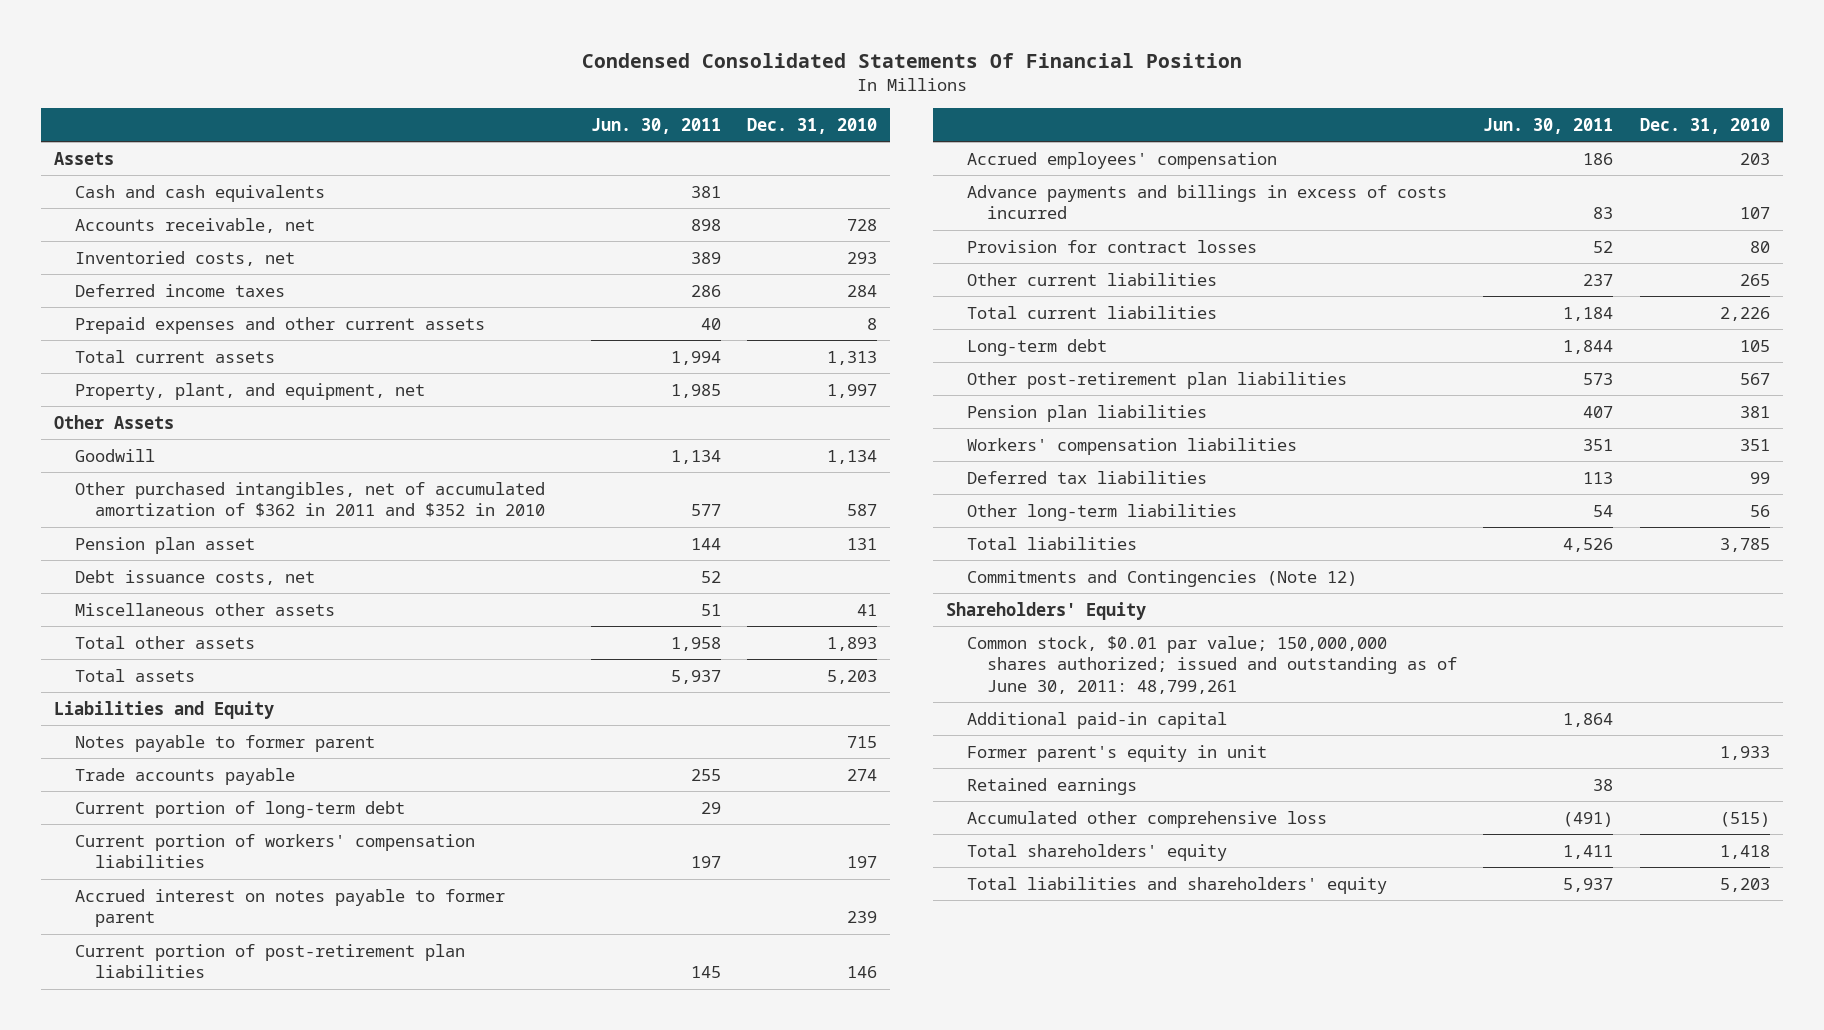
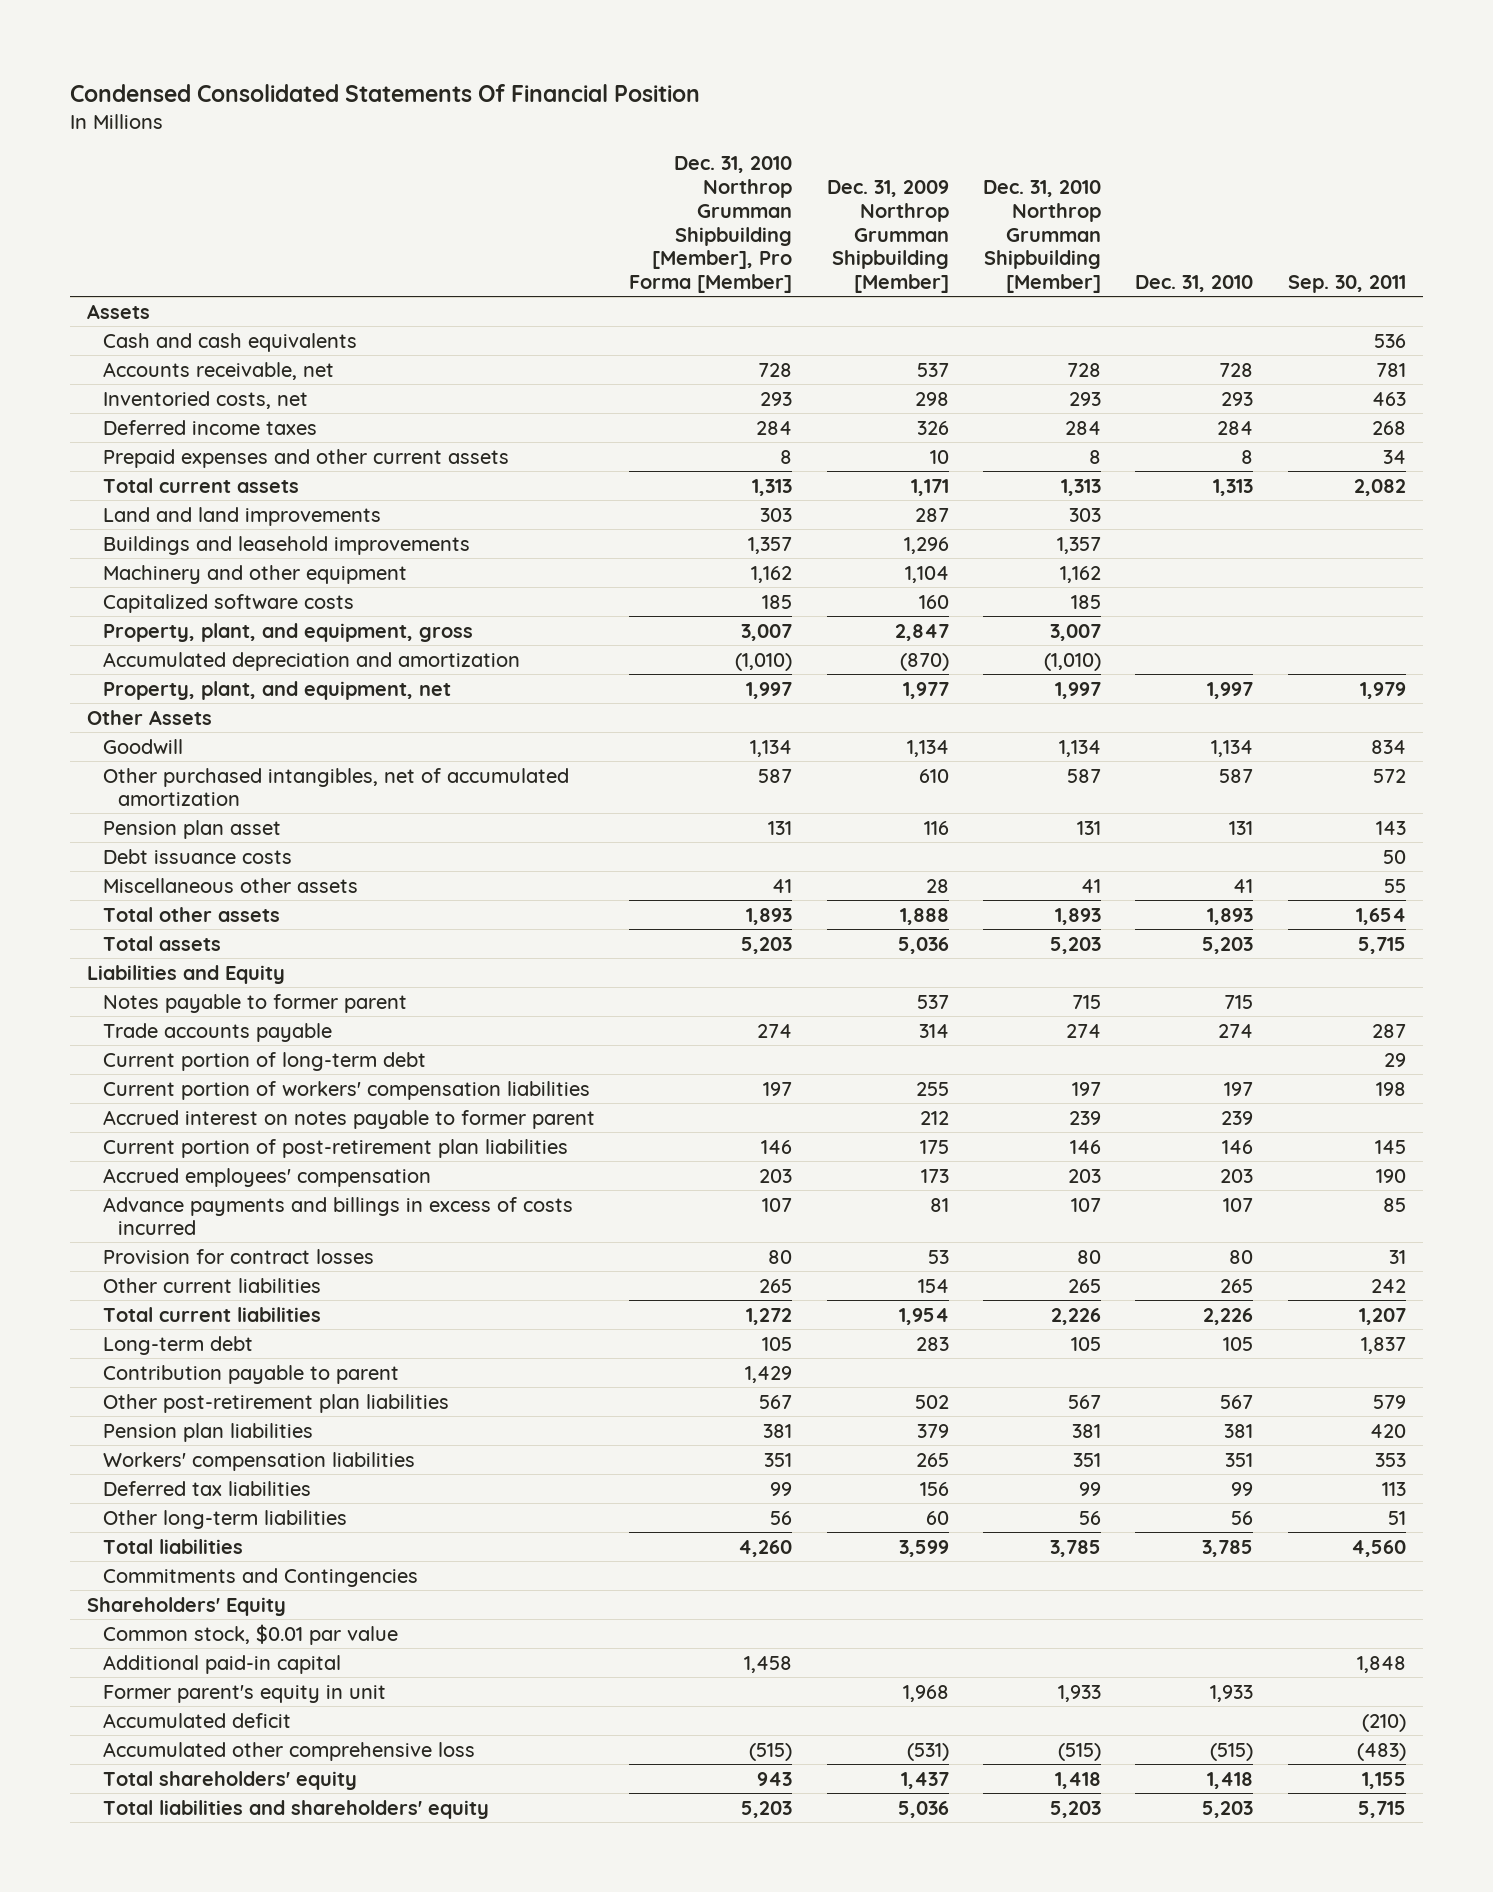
[591,117,722,134] Jun. 30, 2011 -> none
none -> [629,156,793,294] Dec. 31, 2010 Northrop Grumman Shipbuilding [Member], Pro Forma [Member]
none -> [826,180,949,294] Dec. 31, 2009 Northrop Grumman Shipbuilding [Member]
none -> [982,180,1101,294] Dec. 31, 2010 Northrop Grumman Shipbuilding [Member]
none -> [1287,275,1406,294] Sep. 30, 2011
none -> [102,506,381,526] Land and land improvements
none -> [102,535,470,555] Buildings and leasehold improvements
none -> [102,564,407,584] Machinery and other equipment
none -> [102,593,354,613] Capitalized software costs
none -> [102,622,473,642] Property, plant, and equipment, gross
none -> [102,651,520,671] Accumulated depreciation and amortization
[74,481,546,518] Other purchased intangibles, net of accumulated amortization of $362 in 2011 and $352 in 2010 -> [102,767,569,807] Other purchased intangibles, net of accumulated amortization
[74,569,315,585] Debt issuance costs, net -> [102,848,292,864] Debt issuance costs
none -> [102,1364,399,1384] Contribution payable to parent
[966,569,1357,587] Commitments and Contingencies (Note 12) -> [102,1567,418,1587] Commitments and Contingencies
[966,635,1458,694] Common stock, $0.01 par value; 150,000,000 shares authorized; issued and outstanding as of June 30, 2011: 48,799,261 -> none
none -> [102,1623,398,1645] Common stock, $0.01 par value
[966,777,1137,795] Retained earnings -> [102,1712,291,1728] Accumulated deficit

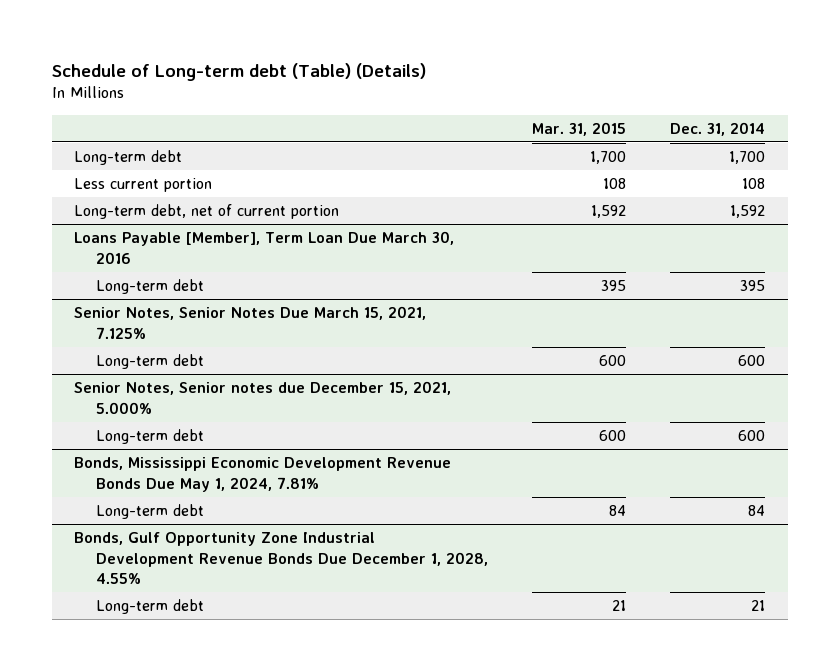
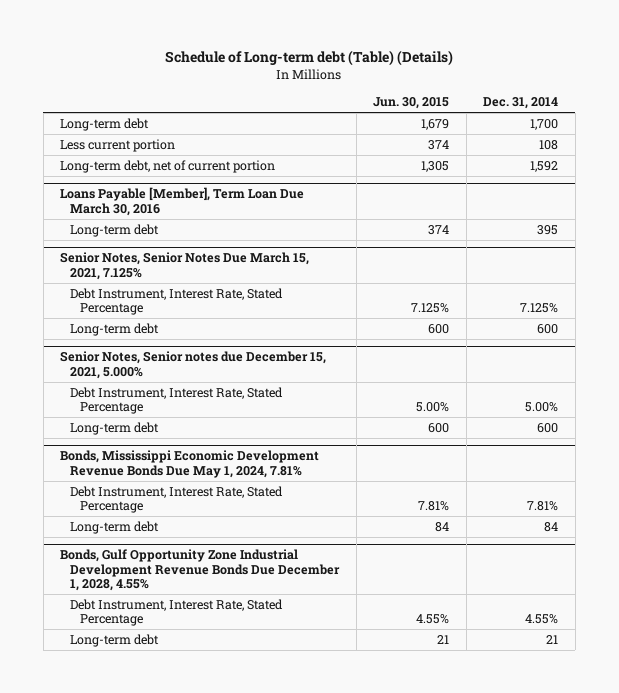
[532,121,627,136] Mar. 31, 2015 -> none
none -> [373,97,450,110] Jun. 30, 2015
none -> [70,287,284,316] Debt Instrument, Interest Rate, Stated Percentage
none -> [70,386,284,415] Debt Instrument, Interest Rate, Stated Percentage
none -> [70,485,284,514] Debt Instrument, Interest Rate, Stated Percentage
none -> [70,598,284,627] Debt Instrument, Interest Rate, Stated Percentage

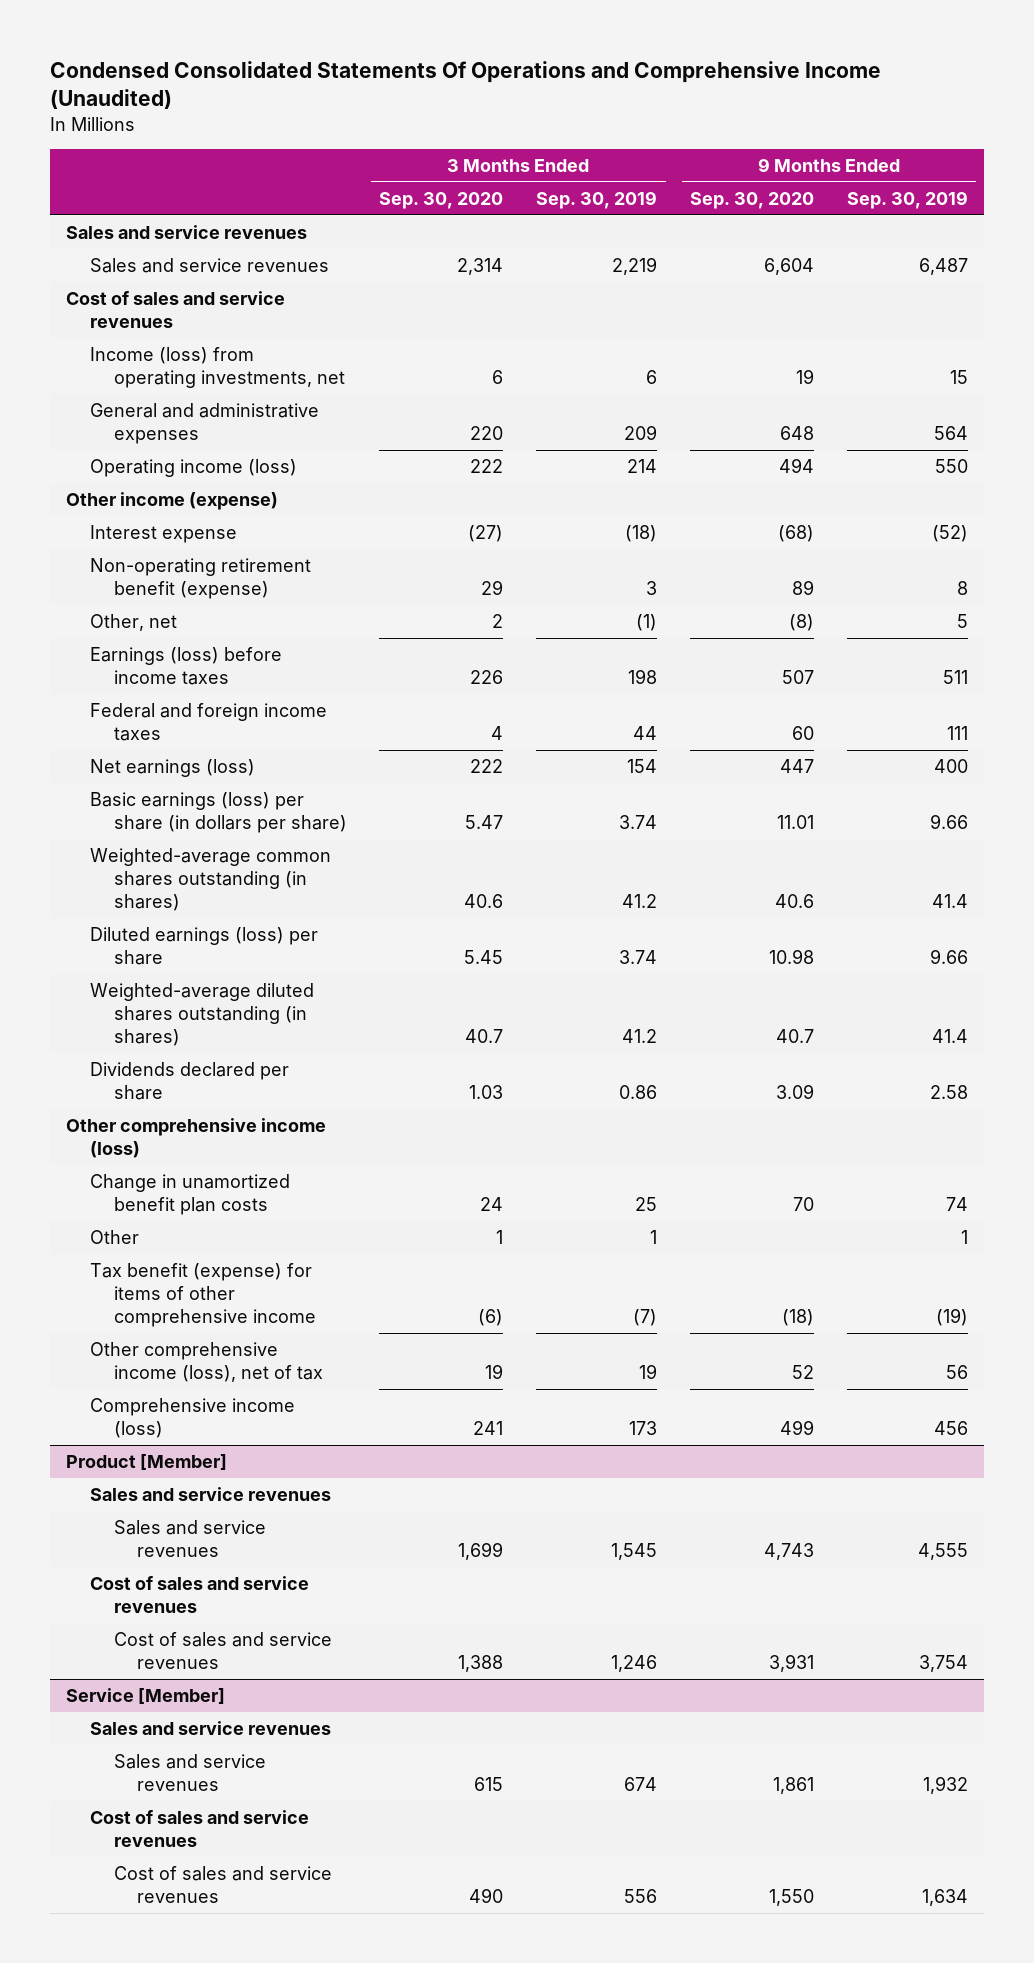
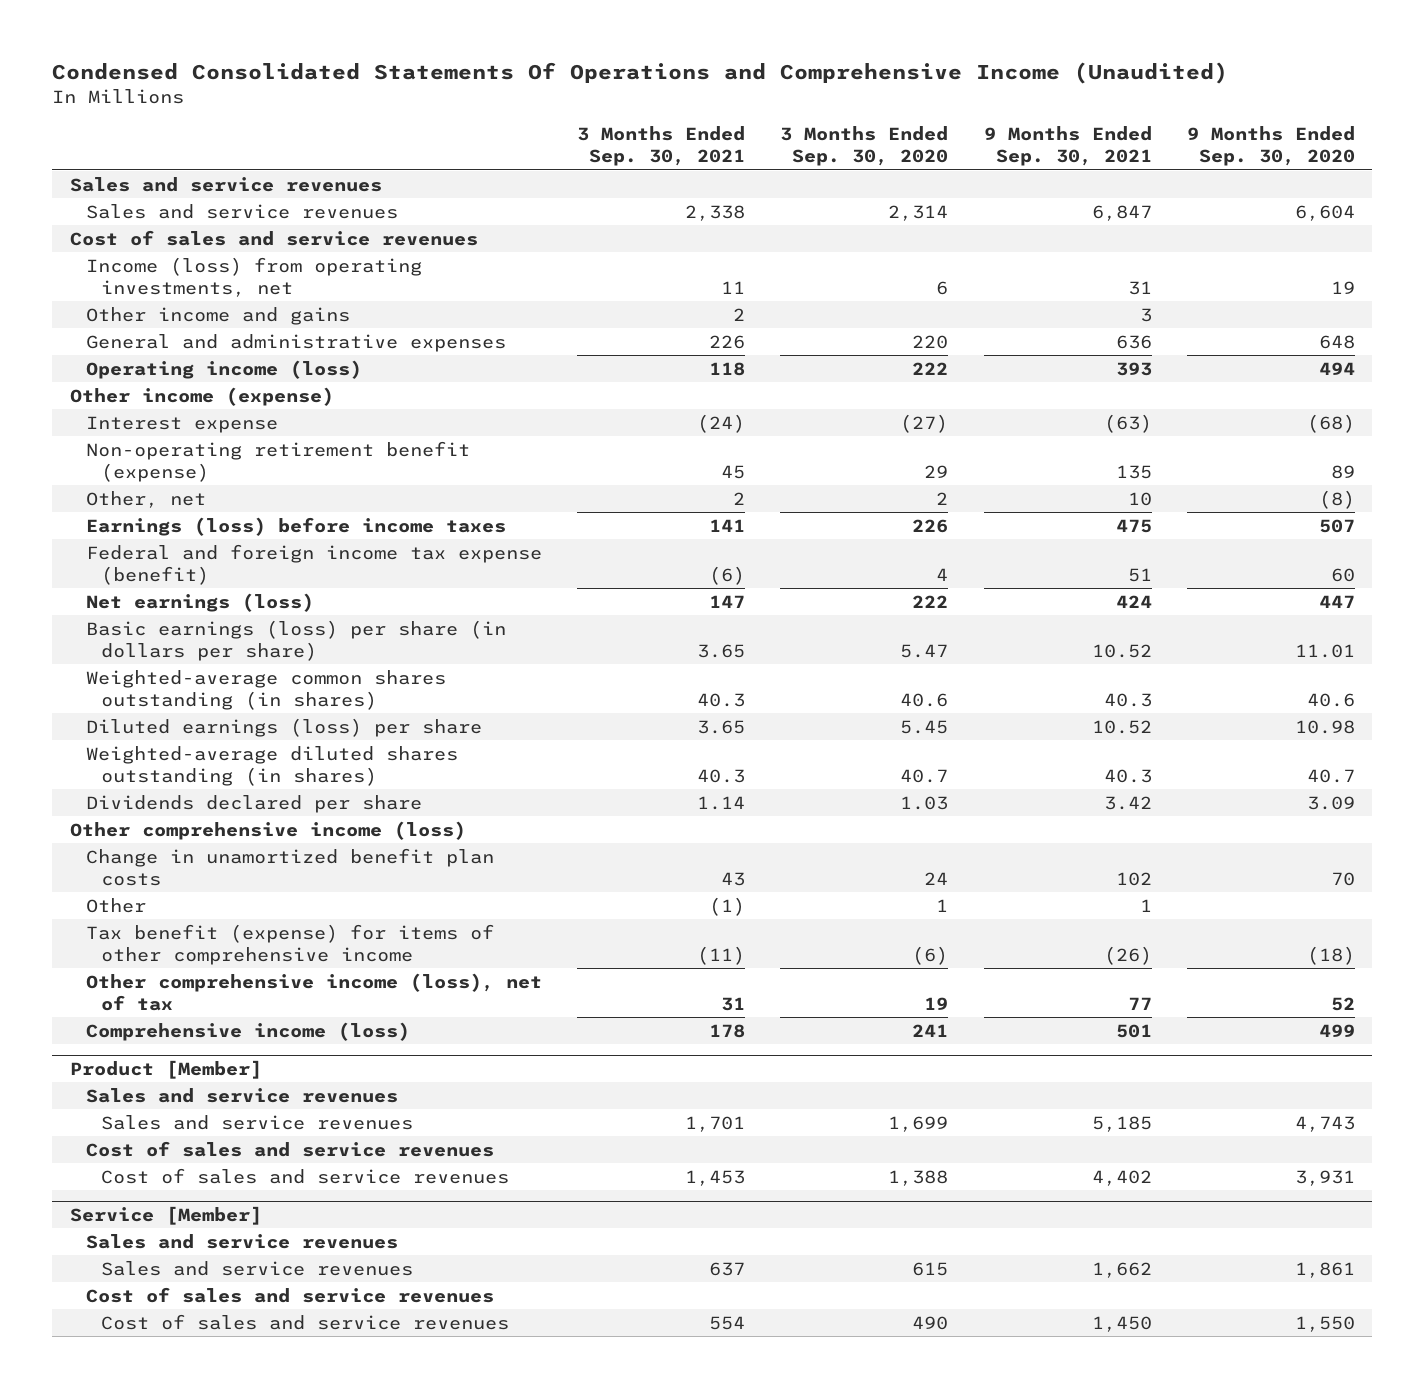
[536,191,658,210] Sep. 30, 2019 -> none
[847,191,969,210] Sep. 30, 2019 -> none
none -> [576,126,745,167] 3 Months Ended Sep. 30, 2021
none -> [983,126,1152,167] 9 Months Ended Sep. 30, 2021
none -> [85,306,350,325] Other income and gains
[89,703,327,742] Federal and foreign income taxes -> [85,543,542,585] Federal and foreign income tax expense (benefit)

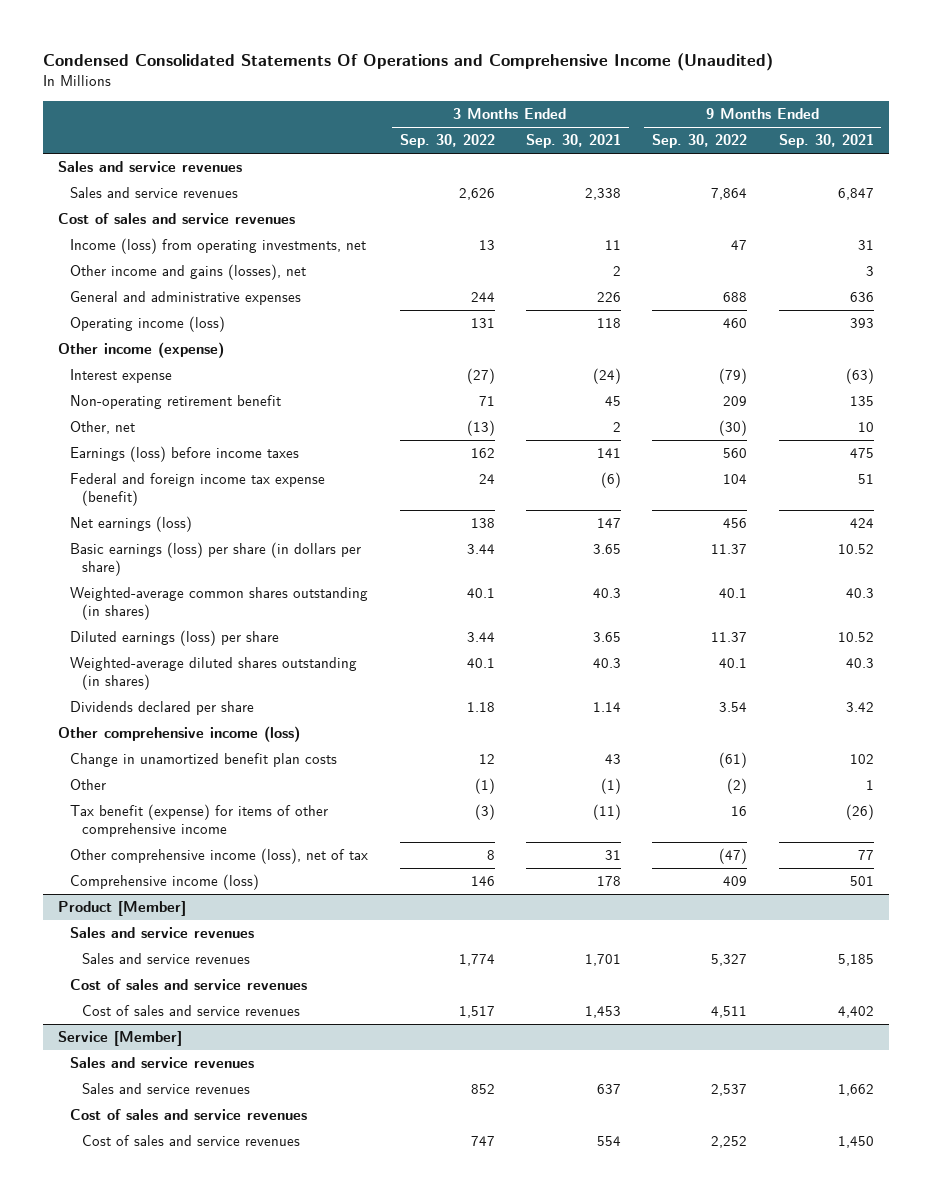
[780,126,949,167] 3 Months Ended Sep. 30, 2020 -> none
[1186,126,1355,167] 9 Months Ended Sep. 30, 2020 -> none
none -> [399,134,495,149] Sep. 30, 2022
none -> [652,134,748,149] Sep. 30, 2022
[85,306,350,325] Other income and gains -> [70,264,307,281] Other income and gains (losses), net
[85,440,470,482] Non-operating retirement benefit (expense) -> [70,395,282,410] Non-operating retirement benefit

